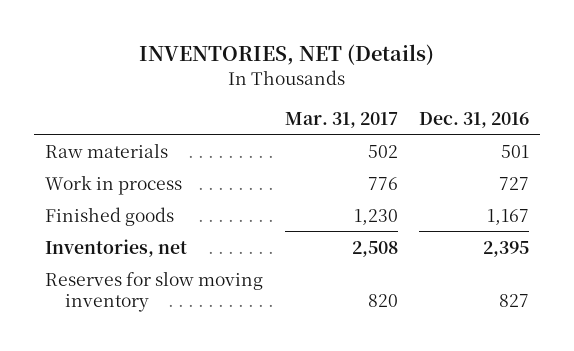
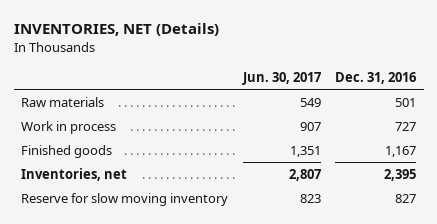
[284,111,398,128] Mar. 31, 2017 -> none
none -> [241,71,321,85] Jun. 30, 2017
[44,270,263,313] Reserves for slow moving inventory -> [20,192,228,206] Reserve for slow moving inventory

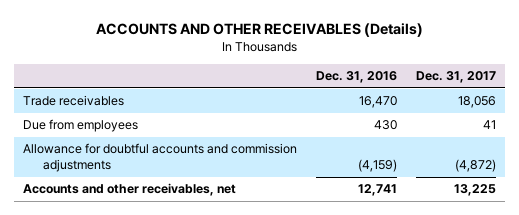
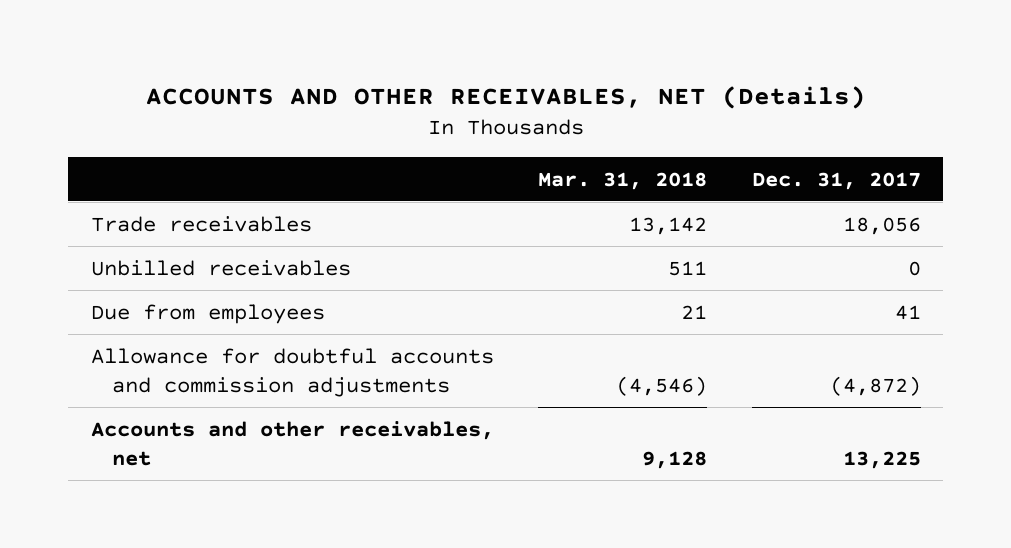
[95,22,423,37] ACCOUNTS AND OTHER RECEIVABLES (Details) -> [145,85,866,109] ACCOUNTS AND OTHER RECEIVABLES, NET (Details)
[316,71,398,84] Dec. 31, 2016 -> none
none -> [538,171,708,190] Mar. 31, 2018
none -> [90,259,351,276] Unbilled receivables

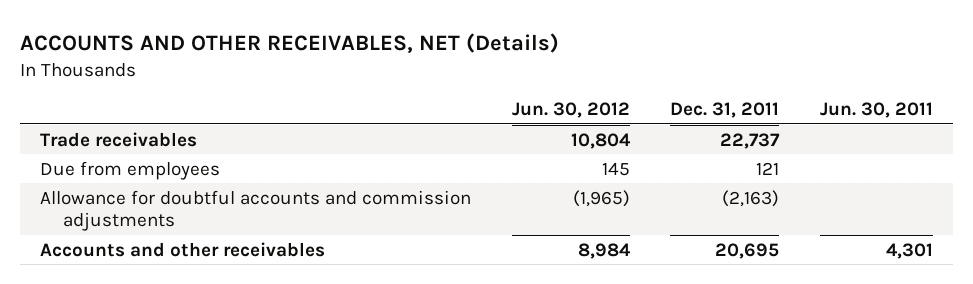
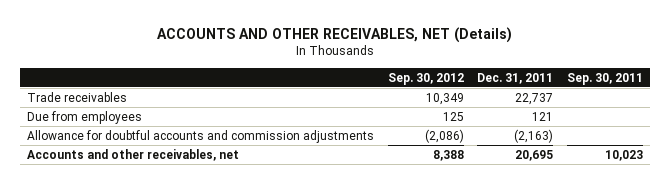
[511,102,630,119] Jun. 30, 2012 -> none
[819,102,933,119] Jun. 30, 2011 -> none
none -> [387,72,464,85] Sep. 30, 2012
none -> [567,72,644,85] Sep. 30, 2011
[40,241,326,257] Accounts and other receivables -> [26,148,239,161] Accounts and other receivables, net

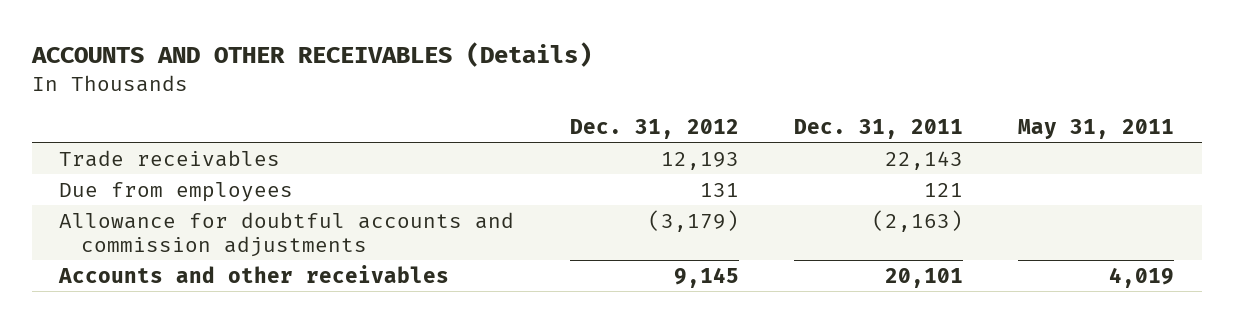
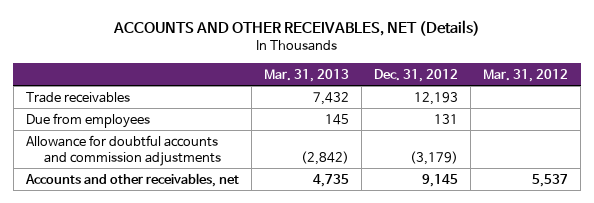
[30,42,592,68] ACCOUNTS AND OTHER RECEIVABLES (Details) -> [112,20,480,37] ACCOUNTS AND OTHER RECEIVABLES, NET (Details)
[793,118,963,139] Dec. 31, 2011 -> none
[1018,118,1175,139] May 31, 2011 -> none
none -> [263,68,349,82] Mar. 31, 2013
none -> [483,68,569,82] Mar. 31, 2012
[58,264,450,283] Accounts and other receivables -> [24,172,239,187] Accounts and other receivables, net

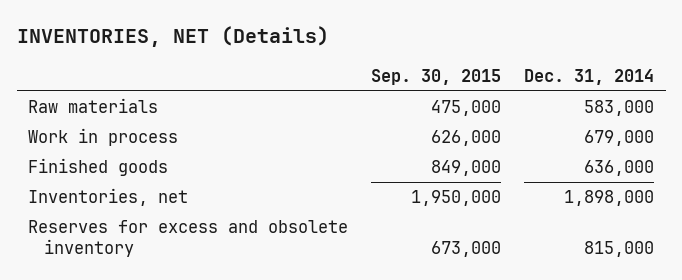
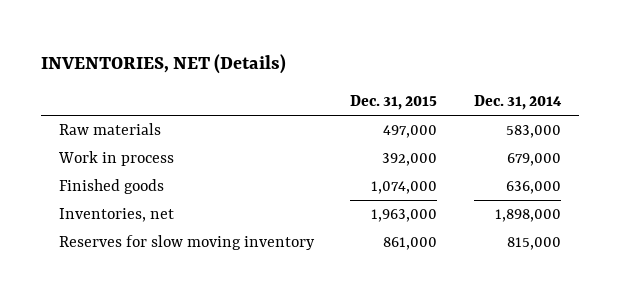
[371,68,502,85] Sep. 30, 2015 -> none
none -> [350,95,438,111] Dec. 31, 2015
[28,220,349,258] Reserves for excess and obsolete inventory -> [59,235,316,251] Reserves for slow moving inventory

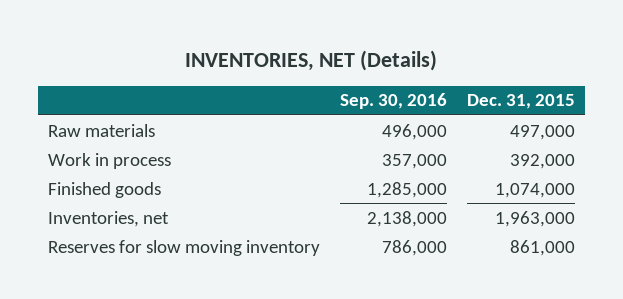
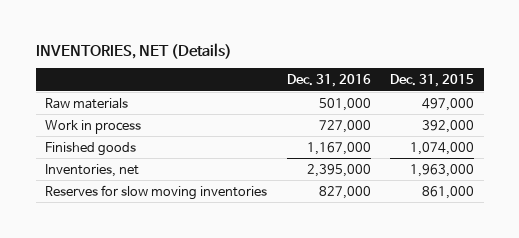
[339,93,447,110] Sep. 30, 2016 -> none
none -> [286,74,371,88] Dec. 31, 2016
[47,239,320,256] Reserves for slow moving inventory -> [45,184,268,200] Reserves for slow moving inventories

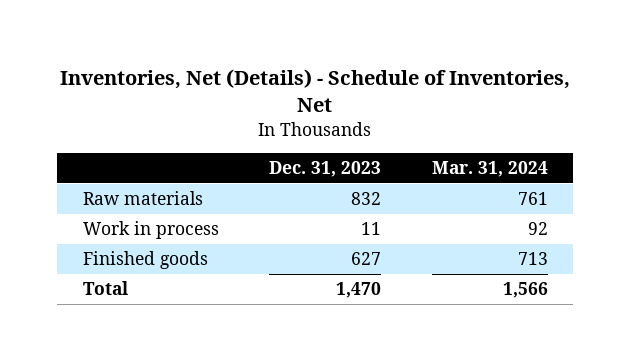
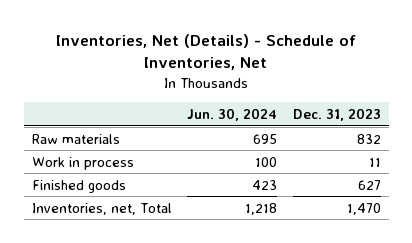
[431,161,548,178] Mar. 31, 2024 -> none
none -> [187,107,278,121] Jun. 30, 2024
[82,281,128,296] Total -> [31,202,172,215] Inventories, net, Total

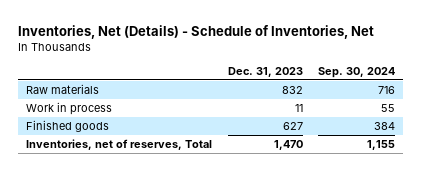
[187,107,278,121] Jun. 30, 2024 -> none
none -> [318,66,396,78] Sep. 30, 2024
[31,202,172,215] Inventories, net, Total -> [26,138,213,150] Inventories, net of reserves, Total

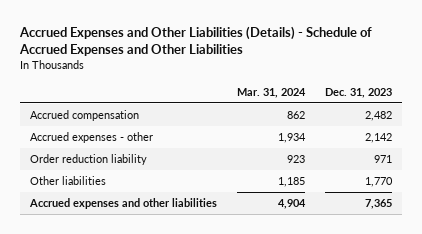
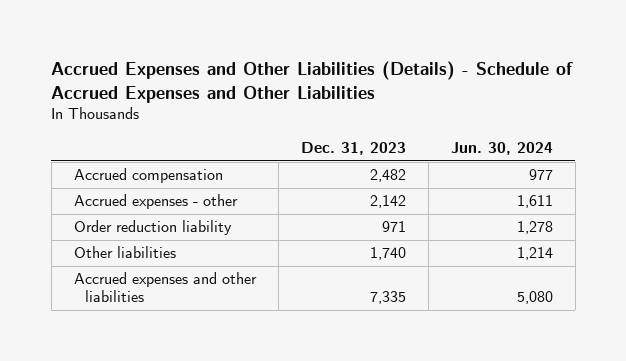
[237,87,307,98] Mar. 31, 2024 -> none
none -> [450,142,553,156] Jun. 30, 2024
[365,177,394,188] 1,770 -> [369,247,406,261] 1,740
[365,199,393,210] 7,365 -> [369,291,406,305] 7,335

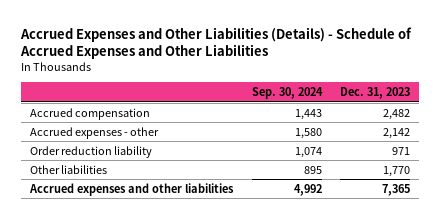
[450,142,553,156] Jun. 30, 2024 -> none
none -> [251,87,323,100] Sep. 30, 2024
[369,247,406,261] 1,740 -> [383,165,411,177] 1,770
[369,291,406,305] 7,335 -> [382,183,411,196] 7,365

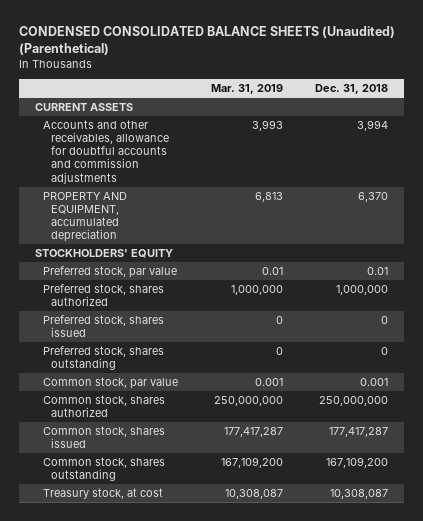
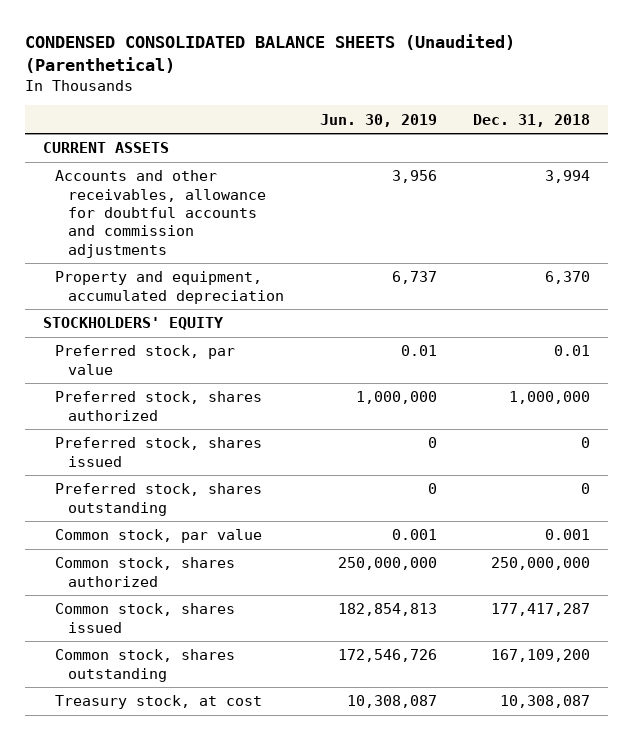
[210,84,283,95] Mar. 31, 2019 -> none
none -> [319,113,437,127] Jun. 30, 2019
[43,192,128,243] PROPERTY AND EQUIPMENT, accumulated depreciation -> [55,271,285,304] Property and equipment, accumulated depreciation

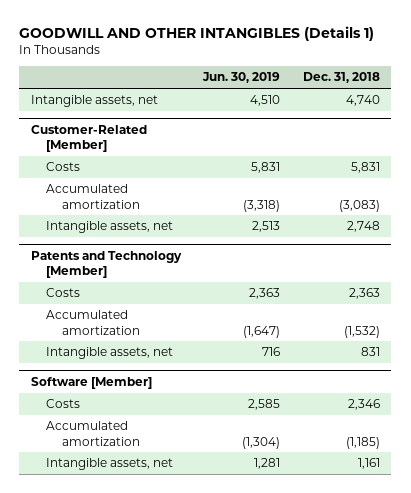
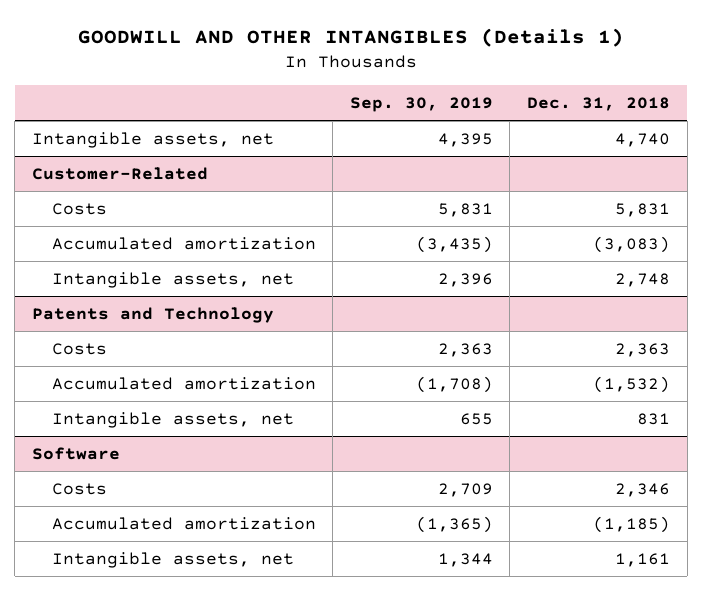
[202,72,281,84] Jun. 30, 2019 -> none
none -> [349,97,493,113] Sep. 30, 2019
[30,124,147,153] Customer-Related [Member] -> [31,166,208,180] Customer-Related
[30,250,182,279] Patents and Technology [Member] -> [31,306,274,323] Patents and Technology
[30,376,152,389] Software [Member] -> [31,446,120,460] Software

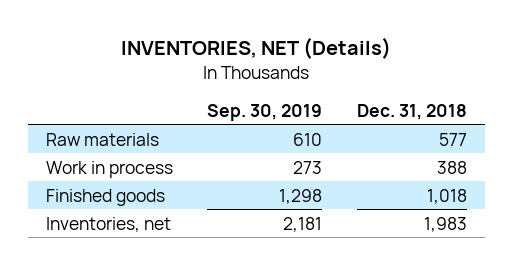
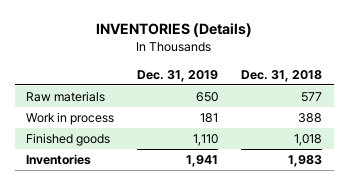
[121,37,392,60] INVENTORIES, NET (Details) -> [96,23,253,38] INVENTORIES (Details)
[207,103,323,121] Sep. 30, 2019 -> none
none -> [137,69,219,82] Dec. 31, 2019
[45,216,171,232] Inventories, net -> [26,154,92,166] Inventories

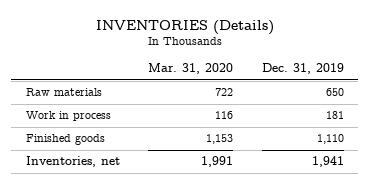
[241,69,323,82] Dec. 31, 2018 -> none
none -> [148,63,234,75] Mar. 31, 2020
[26,154,92,166] Inventories -> [25,156,120,168] Inventories, net

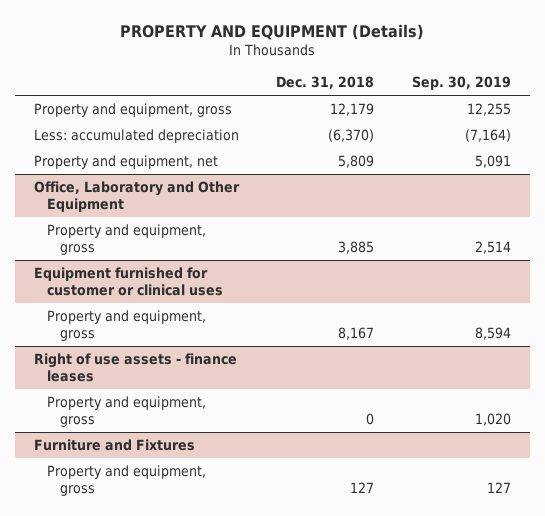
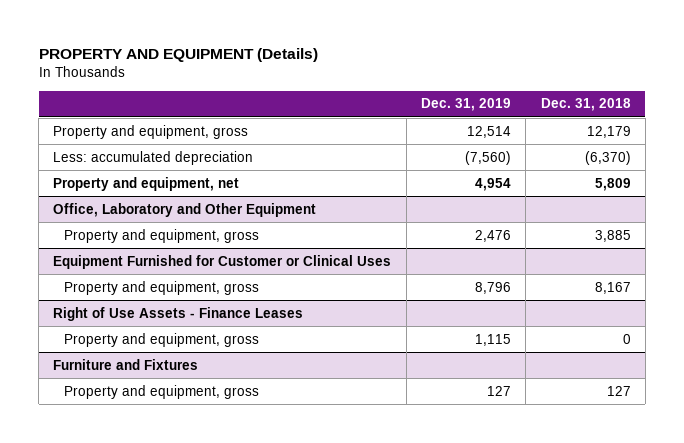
[412,76,512,91] Sep. 30, 2019 -> none
none -> [421,98,512,112] Dec. 31, 2019
[33,267,223,297] Equipment furnished for customer or clinical uses -> [53,254,392,269] Equipment Furnished for Customer or Clinical Uses
[33,353,237,383] Right of use assets - finance leases -> [53,306,304,321] Right of Use Assets - Finance Leases

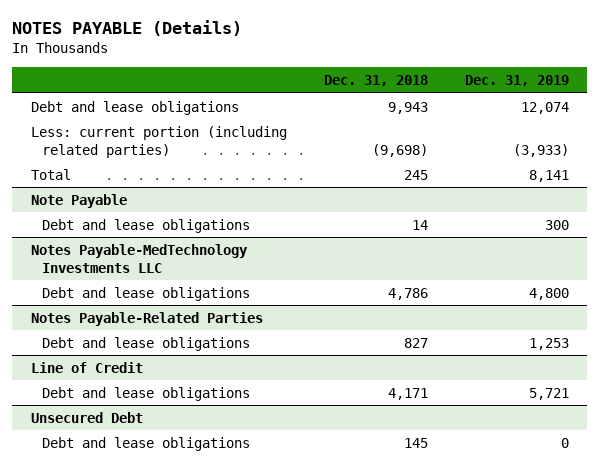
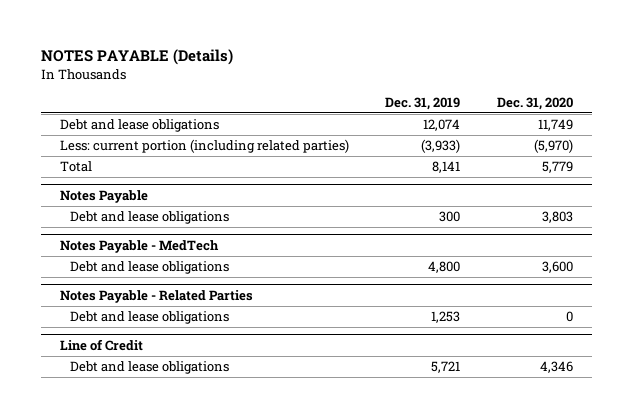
[323,75,428,87] Dec. 31, 2018 -> none
none -> [497,96,574,110] Dec. 31, 2020
[30,193,127,208] Note Payable -> none
none -> [59,189,148,203] Notes Payable
[30,243,248,273] Notes Payable-MedTechnology Investments LLC -> [59,239,219,253] Notes Payable - MedTech
[30,311,263,326] Notes Payable-Related Parties -> [59,289,253,303] Notes Payable - Related Parties
[30,411,143,423] Unsecured Debt -> none
[41,436,250,451] Debt and lease obligations -> none

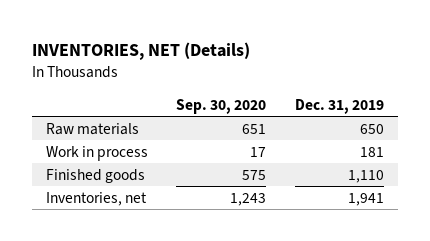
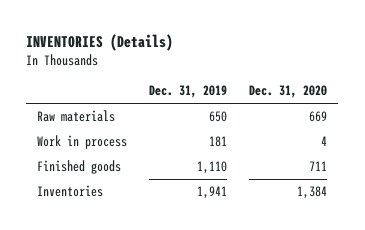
[31,41,250,60] INVENTORIES, NET (Details) -> [26,33,174,51] INVENTORIES (Details)
[176,98,267,114] Sep. 30, 2020 -> none
none -> [249,85,328,99] Dec. 31, 2020
[45,191,147,206] Inventories, net -> [37,185,104,198] Inventories

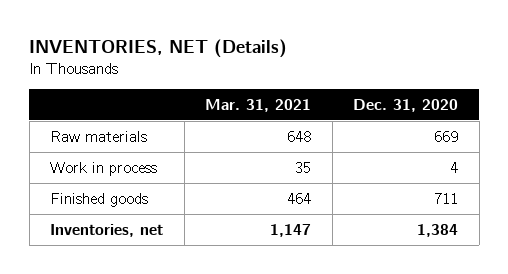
[26,33,174,51] INVENTORIES (Details) -> [29,39,288,59] INVENTORIES, NET (Details)
[149,85,228,99] Dec. 31, 2019 -> none
none -> [205,98,312,112] Mar. 31, 2021
[37,185,104,198] Inventories -> [50,223,164,237] Inventories, net

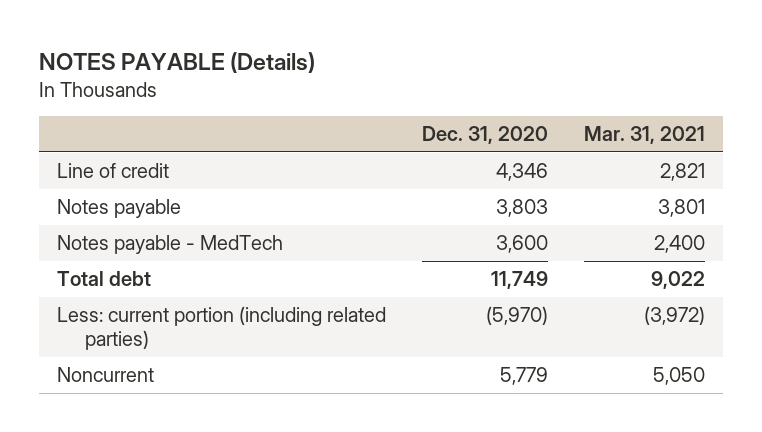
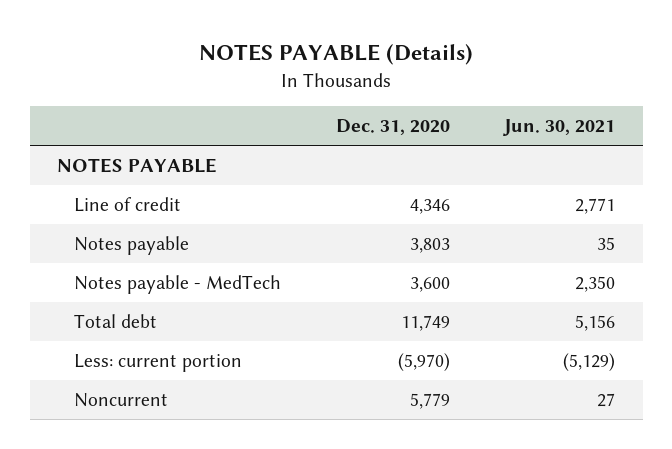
[584,126,706,145] Mar. 31, 2021 -> none
none -> [503,119,616,137] Jun. 30, 2021
none -> [56,157,217,173] NOTES PAYABLE
[56,306,386,351] Less: current portion (including related parties) -> [73,353,242,372] Less: current portion

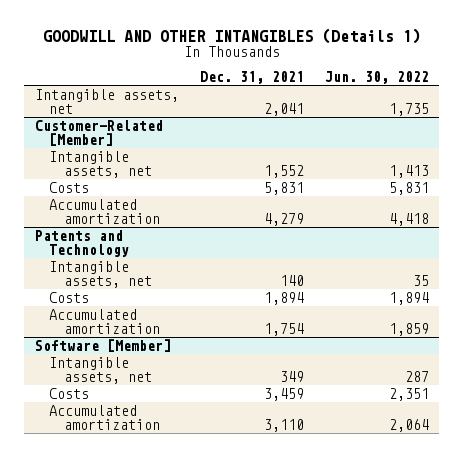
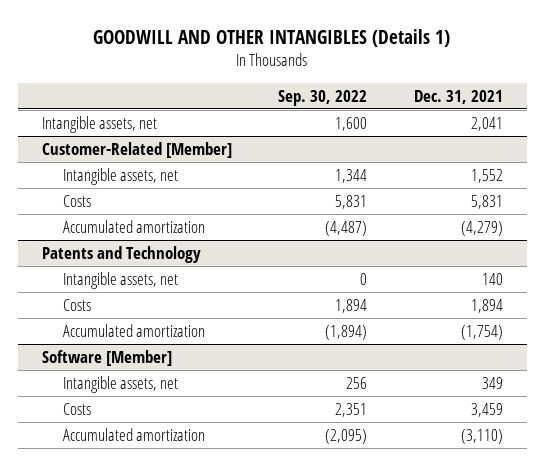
[324,71,429,85] Jun. 30, 2022 -> none
none -> [278,89,368,106] Sep. 30, 2022
[263,212,304,226] 4,279 -> [461,220,504,236] (4,279)
[263,322,304,336] 1,754 -> [461,324,504,340] (1,754)
[263,418,304,432] 3,110 -> [461,428,504,444] (3,110)

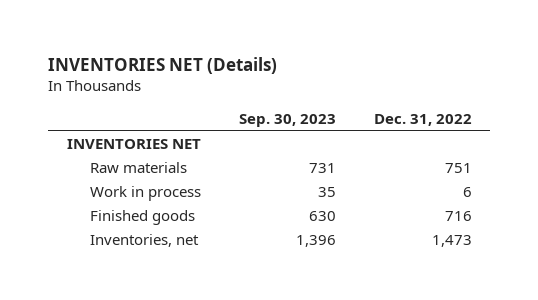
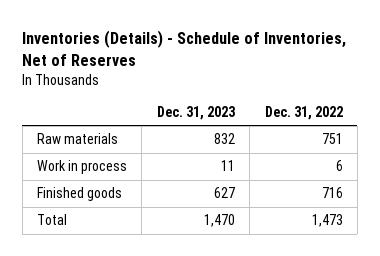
[47,57,277,75] INVENTORIES NET (Details) -> [22,29,347,66] Inventories (Details) - Schedule of Inventories, Net of Reserves
[238,113,336,127] Sep. 30, 2023 -> none
none -> [156,106,235,121] Dec. 31, 2023
[66,139,201,150] INVENTORIES NET -> none
[90,234,200,248] Inventories, net -> [36,214,67,226] Total

